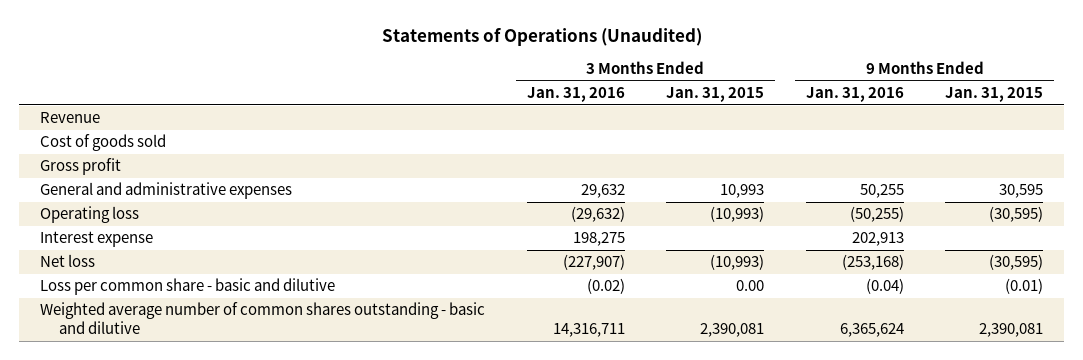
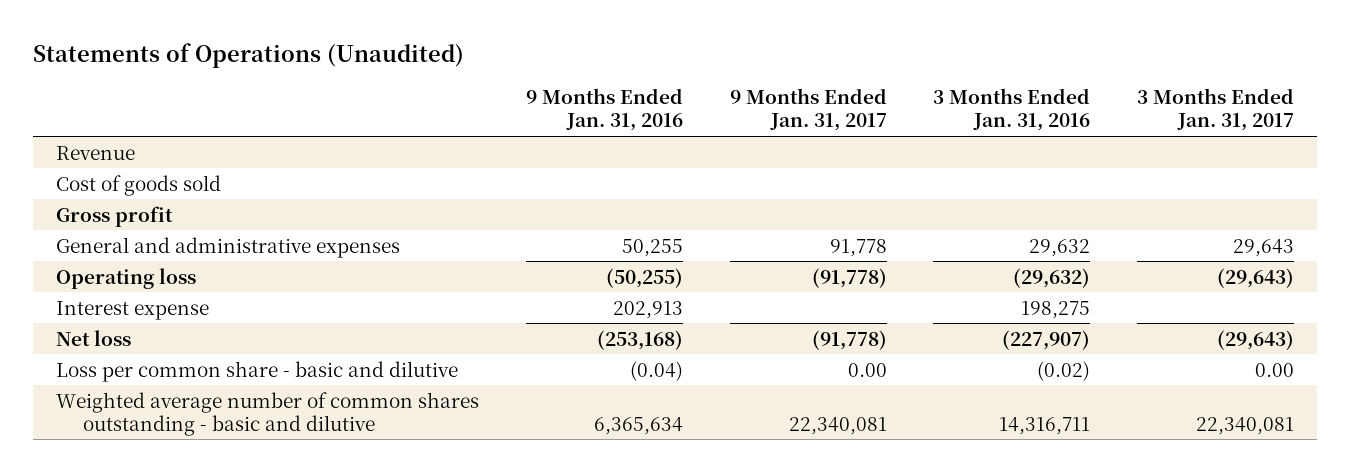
[666,87,765,103] Jan. 31, 2015 -> none
[945,87,1044,103] Jan. 31, 2015 -> none
none -> [729,88,887,132] 9 Months Ended Jan. 31, 2017
none -> [1137,88,1295,132] 3 Months Ended Jan. 31, 2017
[839,323,904,338] 6,365,624 -> [593,416,683,435] 6,365,634

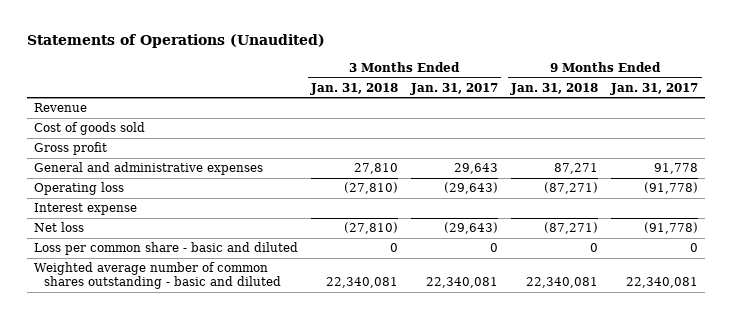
[525,88,683,132] 9 Months Ended Jan. 31, 2016 -> none
[933,88,1091,132] 3 Months Ended Jan. 31, 2016 -> none
none -> [309,82,398,95] Jan. 31, 2018
none -> [510,82,599,95] Jan. 31, 2018
[56,360,459,382] Loss per common share - basic and dilutive -> [33,242,298,256] Loss per common share - basic and diluted
[847,362,887,377] 0.00 -> [690,243,699,253] 0
[1255,362,1295,377] 0.00 -> [490,243,499,253] 0
[56,391,480,436] Weighted average number of common shares outstanding - basic and dilutive -> [33,262,281,290] Weighted average number of common shares outstanding - basic and diluted

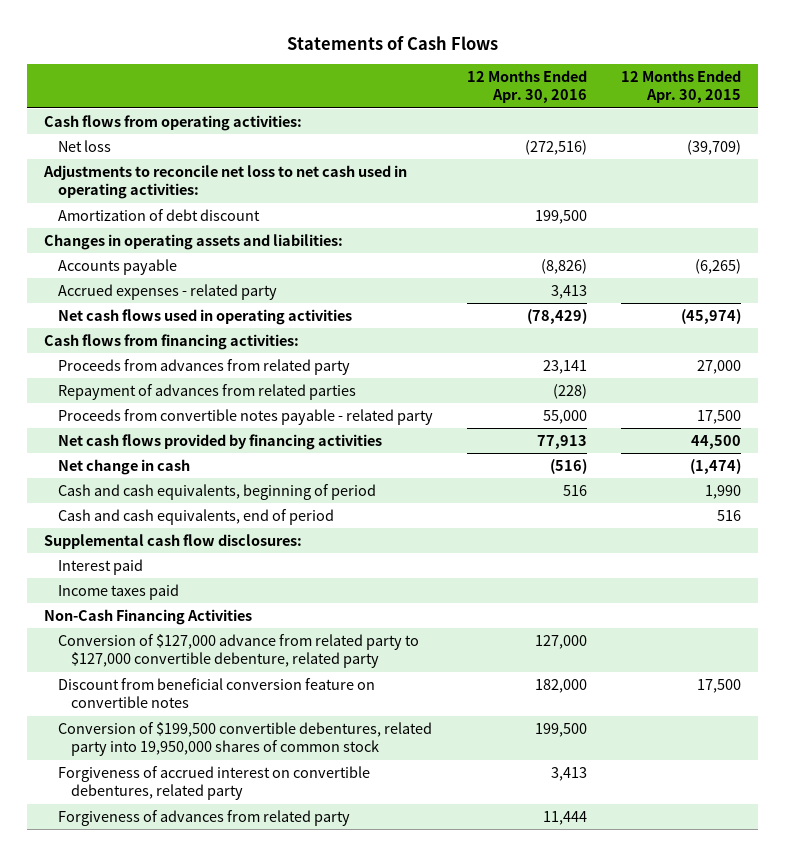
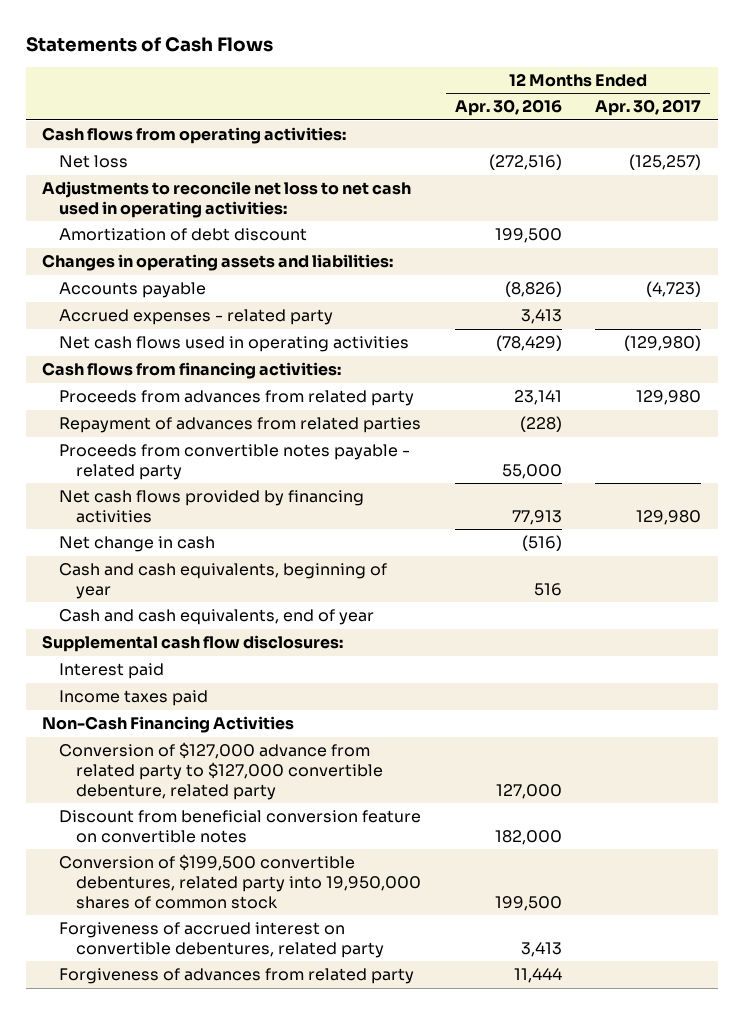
[620,69,741,104] 12 Months Ended Apr. 30, 2015 -> none
none -> [595,99,702,117] Apr. 30, 2017
[57,483,376,500] Cash and cash equivalents, beginning of period -> [59,563,388,600] Cash and cash equivalents, beginning of year
[57,508,334,525] Cash and cash equivalents, end of period -> [59,609,375,626] Cash and cash equivalents, end of year

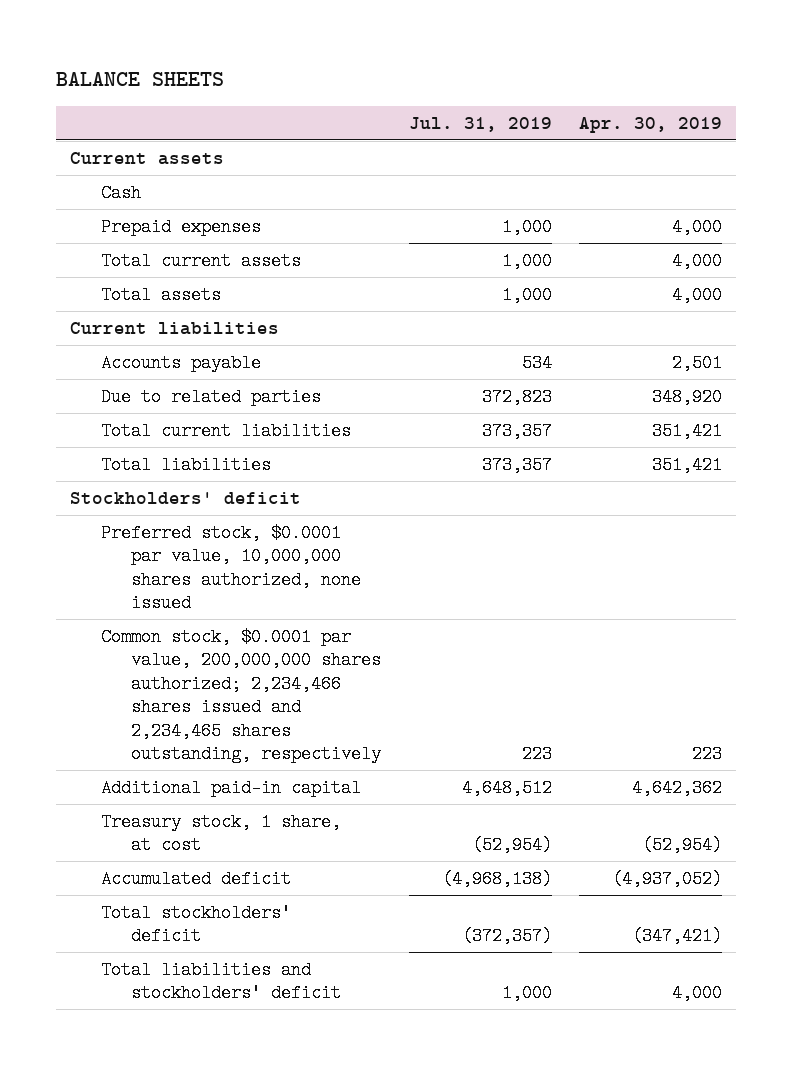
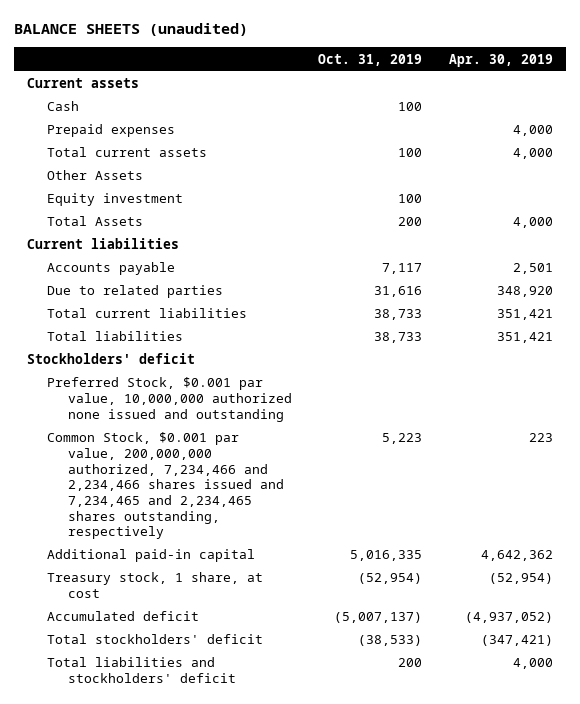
[56,72,225,87] BALANCE SHEETS -> [13,23,248,37] BALANCE SHEETS (unaudited)
[408,116,552,132] Jul. 31, 2019 -> none
none -> [318,53,423,66] Oct. 31, 2019
none -> [47,170,144,181] Other Assets
none -> [47,193,184,207] Equity investment
[100,285,221,304] Total assets -> [47,216,144,227] Total Assets
[100,523,362,613] Preferred stock, $0.0001 par value, 10,000,000 shares authorized, none issued -> [47,377,292,422] Preferred Stock, $0.001 par value, 10,000,000 authorized none issued and outstanding
[100,627,382,764] Common stock, $0.0001 par value, 200,000,000 shares authorized; 2,234,466 shares issued and 2,234,465 shares outstanding, respectively -> [47,432,284,540] Common Stock, $0.001 par value, 200,000,000 authorized, 7,234,466 and 2,234,466 shares issued and 7,234,465 and 2,234,465 shares outstanding, respectively

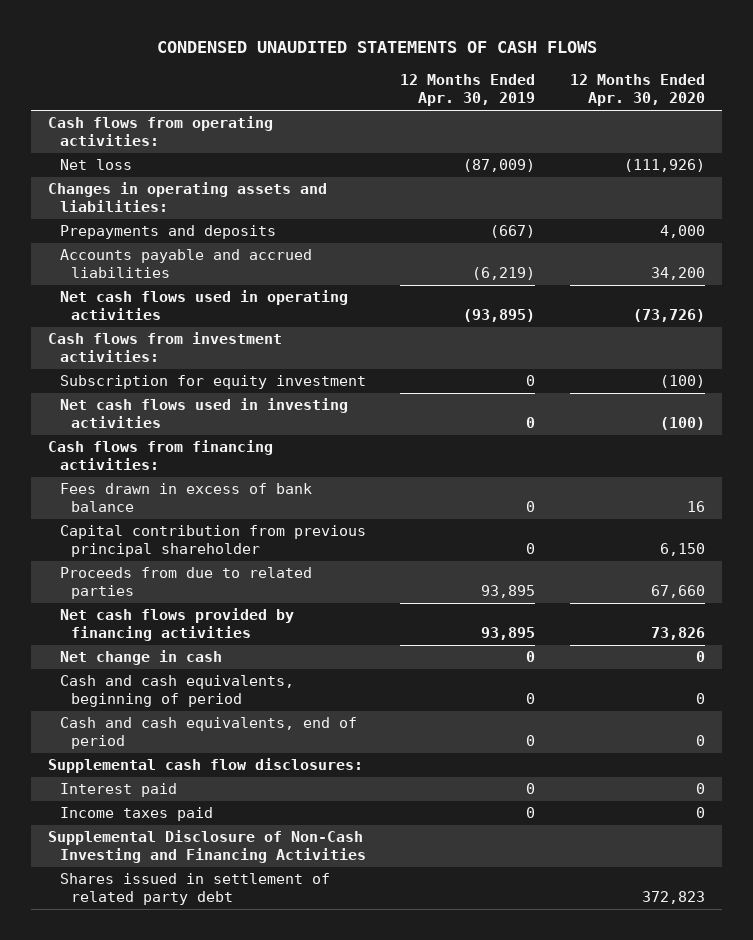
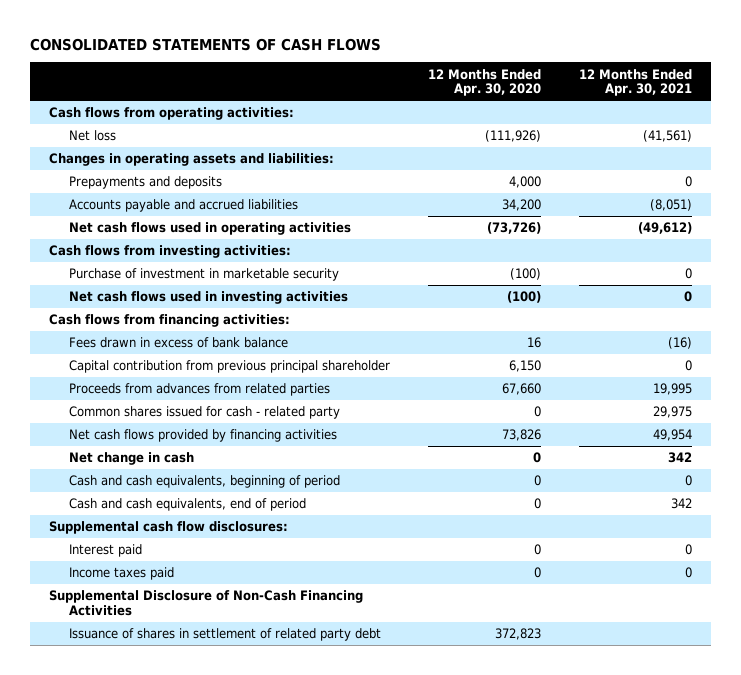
[156,41,597,54] CONDENSED UNAUDITED STATEMENTS OF CASH FLOWS -> [29,37,381,51] CONSOLIDATED STATEMENTS OF CASH FLOWS
[400,74,536,107] 12 Months Ended Apr. 30, 2019 -> none
none -> [579,68,693,97] 12 Months Ended Apr. 30, 2021
[59,375,366,390] Subscription for equity investment -> none
[48,332,283,363] Cash flows from investment activities: -> [48,245,291,259] Cash flows from investing activities:
none -> [69,268,340,282] Purchase of investment in marketable security
[59,567,312,600] Proceeds from due to related parties -> [69,383,331,397] Proceeds from advances from related parties
none -> [69,406,341,420] Common shares issued for cash - related party
[48,830,366,864] Supplemental Disclosure of Non-Cash Investing and Financing Activities -> [48,590,363,617] Supplemental Disclosure of Non-Cash Financing Activities
[59,873,330,906] Shares issued in settlement of related party debt -> [69,628,382,642] Issuance of shares in settlement of related party debt

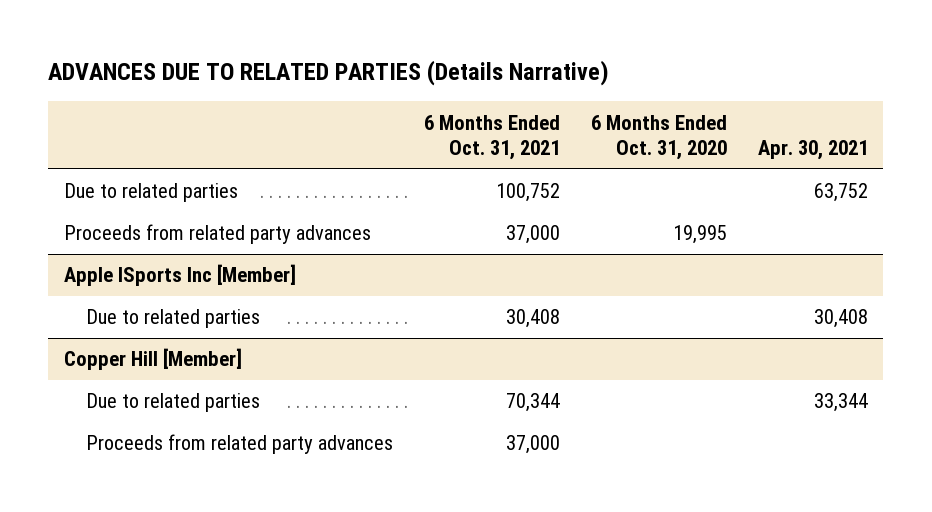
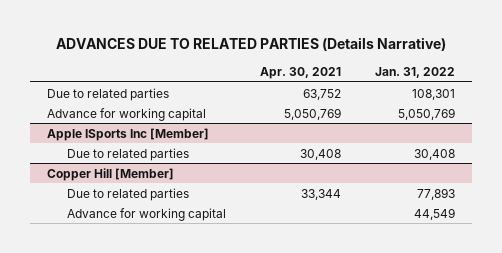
[423,114,560,161] 6 Months Ended Oct. 31, 2021 -> none
[590,114,727,161] 6 Months Ended Oct. 31, 2020 -> none
none -> [375,66,456,78] Jan. 31, 2022
[63,224,371,245] Proceeds from related party advances -> none
none -> [47,107,207,121] Advance for working capital
[85,434,393,455] Proceeds from related party advances -> none
none -> [66,207,226,221] Advance for working capital

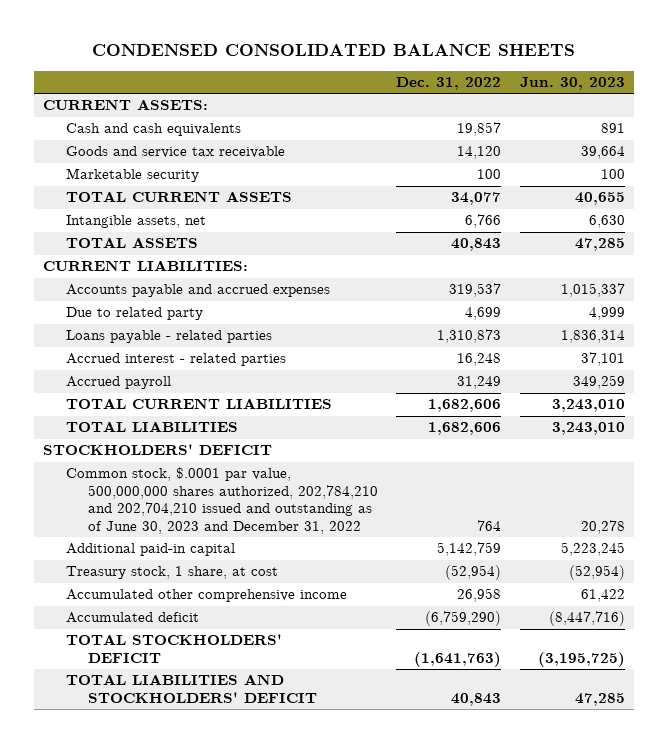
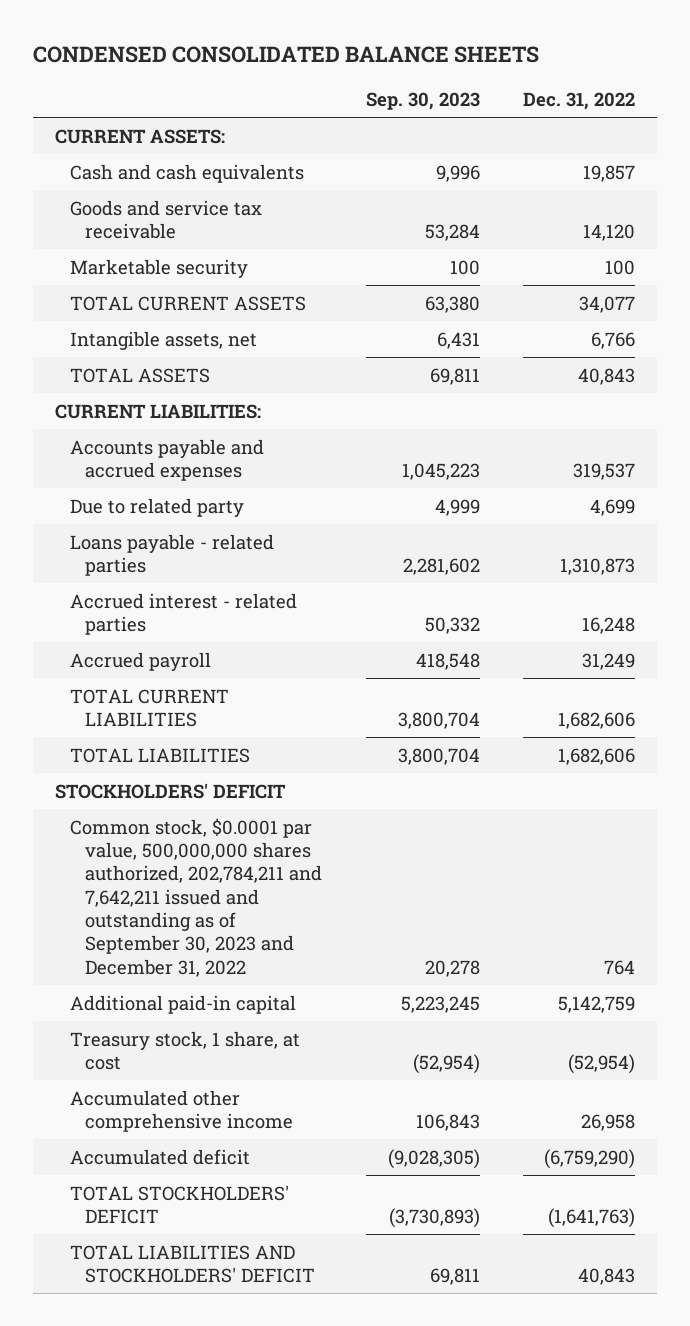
[519,76,625,90] Jun. 30, 2023 -> none
none -> [365,91,480,110] Sep. 30, 2023
[65,467,378,534] Common stock, $.0001 par value, 500,000,000 shares authorized, 202,784,210 and 202,704,210 issued and outstanding as of June 30, 2023 and December 31, 2022 -> [70,817,323,977] Common stock, $0.0001 par value, 500,000,000 shares authorized, 202,784,211 and 7,642,211 issued and outstanding as of September 30, 2023 and December 31, 2022

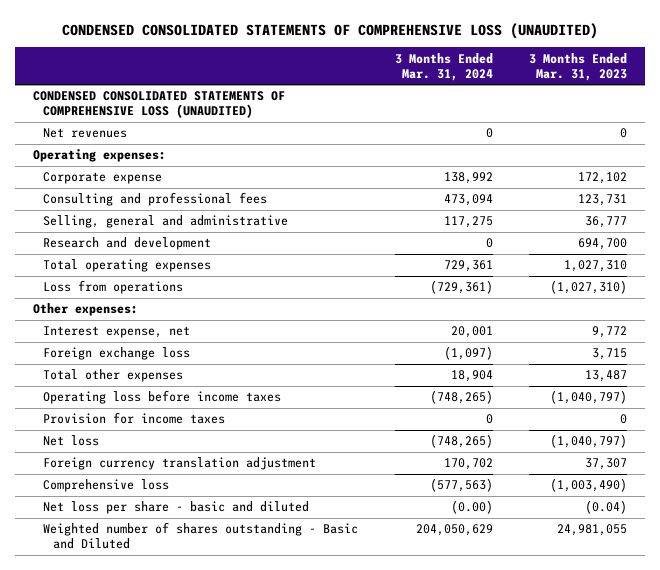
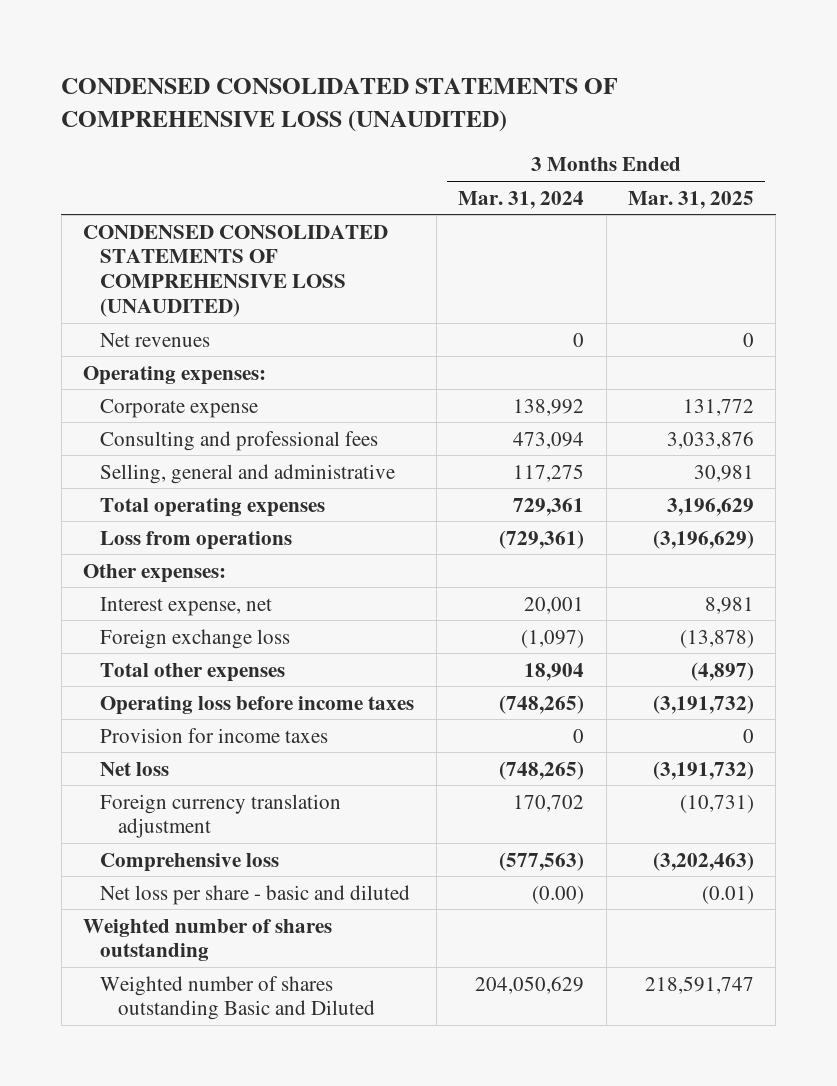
[528,52,627,81] 3 Months Ended Mar. 31, 2023 -> none
none -> [627,190,754,209] Mar. 31, 2025
[43,237,212,251] Research and development -> none
none -> [83,918,333,962] Weighted number of shares outstanding
[43,522,359,550] Weighted number of shares outstanding - Basic and Diluted -> [100,975,375,1021] Weighted number of shares outstanding Basic and Diluted

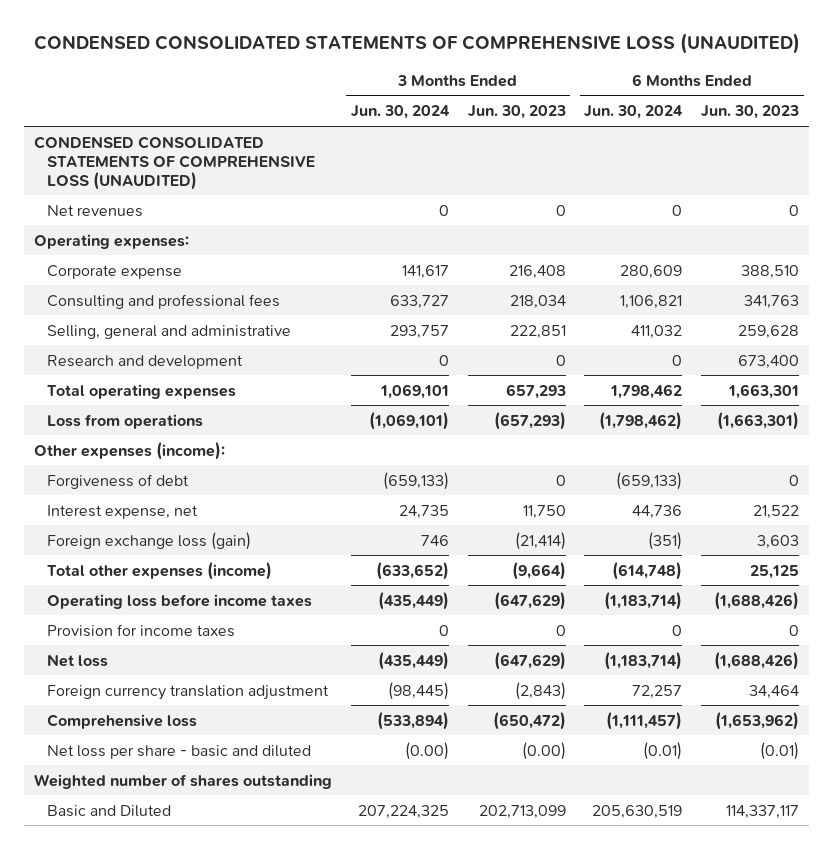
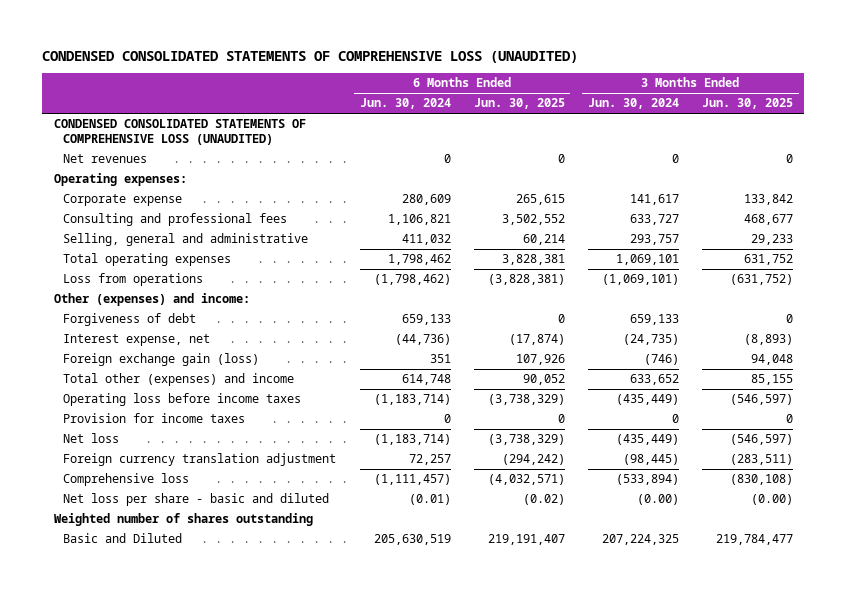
[467,105,566,120] Jun. 30, 2023 -> none
[701,105,800,120] Jun. 30, 2023 -> none
none -> [473,98,565,110] Jun. 30, 2025
none -> [701,98,793,110] Jun. 30, 2025
[47,354,244,369] Research and development -> none
[33,441,225,460] Other expenses (income): -> [53,293,250,307] Other (expenses) and income:
[382,471,449,490] (659,133) -> [629,314,679,326] 659,133
[616,471,683,490] (659,133) -> [401,314,451,326] 659,133
[398,504,449,519] 24,735 -> [622,334,679,346] (24,735)
[632,504,683,519] 44,736 -> [394,334,451,346] (44,736)
[47,531,252,550] Foreign exchange loss (gain) -> [63,353,260,367] Foreign exchange gain (loss)
[420,534,449,546] 746 -> [643,354,679,366] (746)
[648,531,683,550] (351) -> [429,354,451,364] 351
[47,561,273,580] Total other expenses (income) -> [63,373,295,387] Total other (expenses) and income
[375,561,449,580] (633,652) -> [629,374,679,386] 633,652
[612,561,683,580] (614,748) -> [401,374,451,386] 614,748

